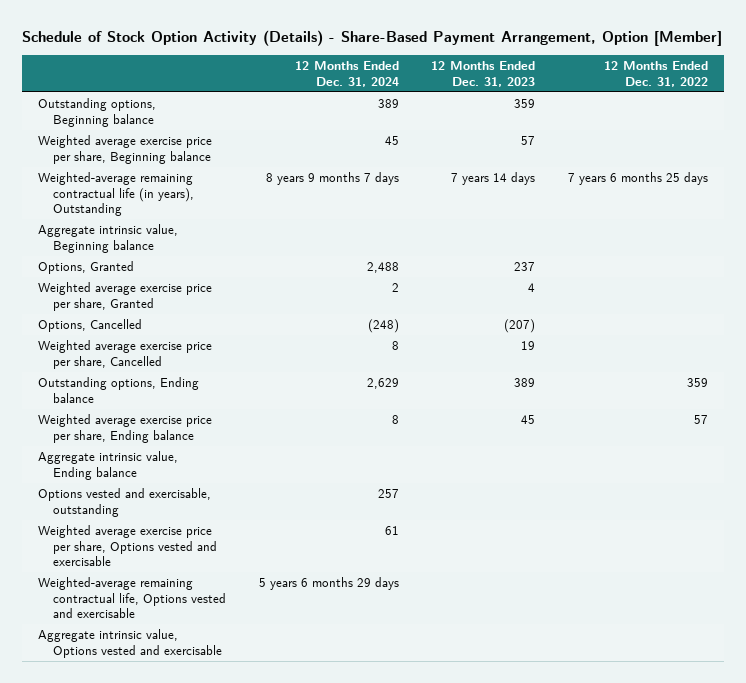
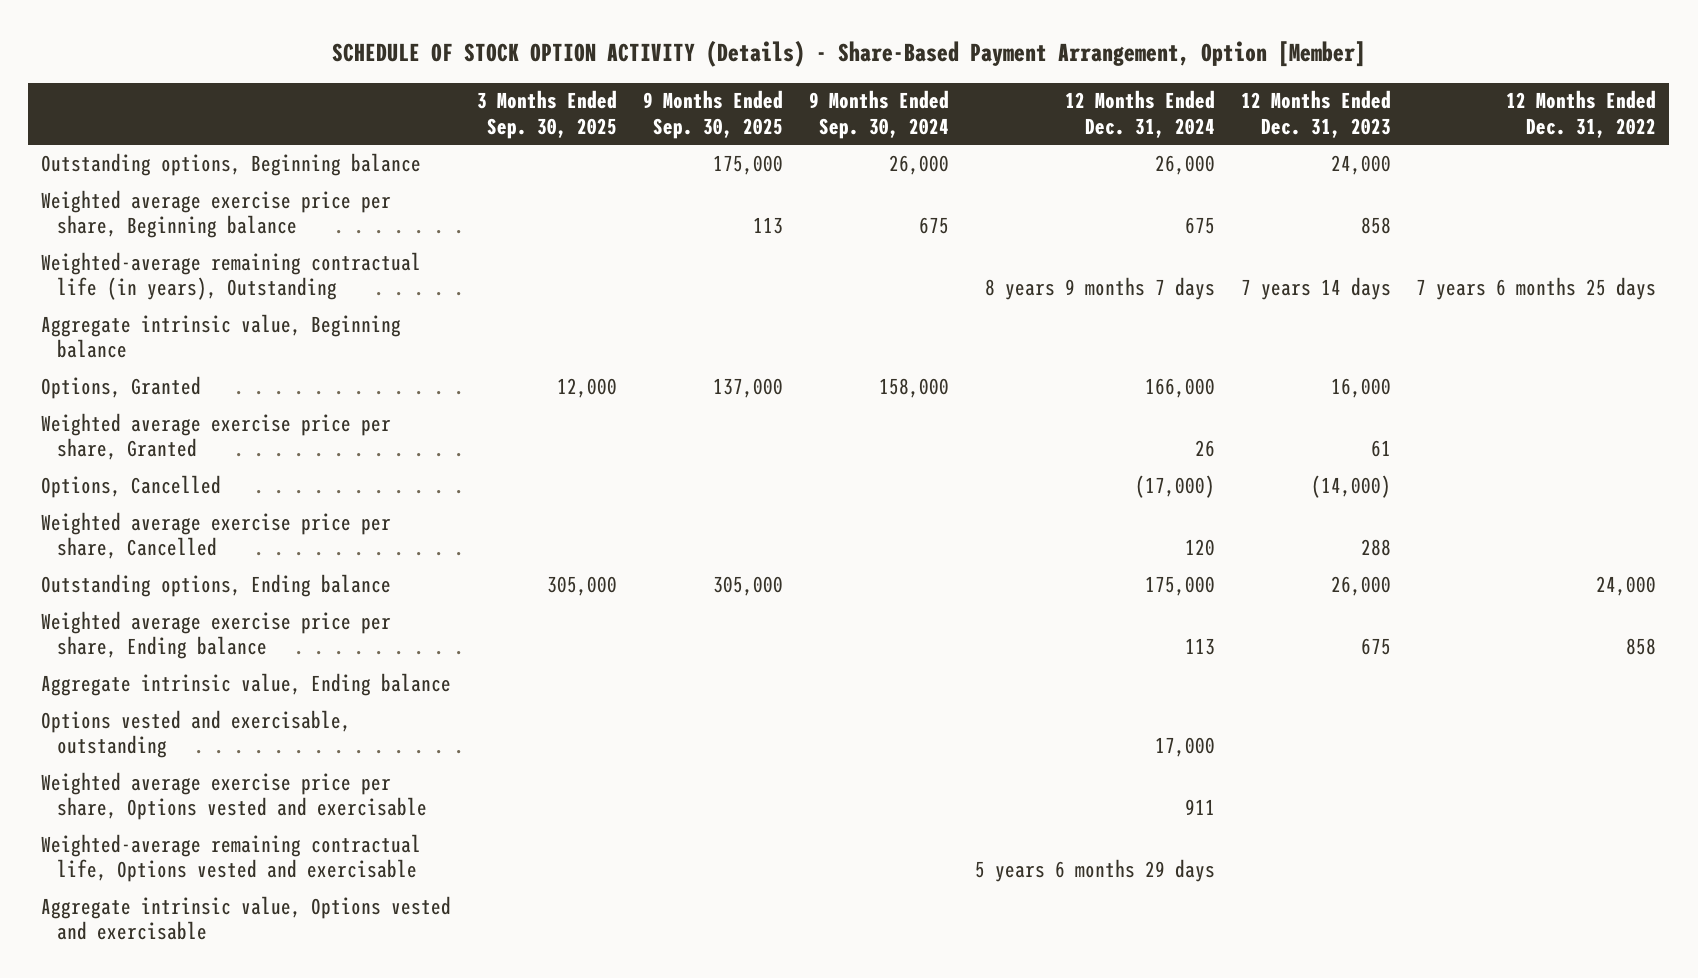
[22,30,723,47] Schedule of Stock Option Activity (Details) - Share-Based Payment Arrangement, Option [Member] -> [331,40,1366,68] SCHEDULE OF STOCK OPTION ACTIVITY (Details) - Share-Based Payment Arrangement, Option [Member]
none -> [477,90,618,139] 3 Months Ended Sep. 30, 2025
none -> [642,90,783,139] 9 Months Ended Sep. 30, 2025
none -> [808,90,949,139] 9 Months Ended Sep. 30, 2024
[377,99,399,109] 389 -> [1154,154,1215,175] 26,000
[514,99,536,109] 359 -> [1330,154,1391,175] 24,000
[384,136,399,146] 45 -> [1184,216,1215,234] 675
[521,136,536,146] 57 -> [1360,216,1391,234] 858
[366,262,399,274] 2,488 -> [1144,377,1215,398] 166,000
[514,262,536,272] 237 -> [1330,377,1391,398] 16,000
[391,283,399,293] 2 -> [1194,439,1215,457] 26
[528,283,536,293] 4 -> [1370,439,1391,457] 61
[367,319,399,334] (248) -> [1134,474,1215,498] (17,000)
[504,319,536,334] (207) -> [1310,474,1391,498] (14,000)
[391,341,399,351] 8 -> [1184,538,1215,556] 120
[521,341,536,351] 19 -> [1360,538,1391,556] 288
[366,378,399,390] 2,629 -> [1144,575,1215,596] 175,000
[514,378,536,388] 389 -> [1330,575,1391,596] 26,000
[686,378,708,388] 359 -> [1596,575,1657,596] 24,000
[391,415,399,425] 8 -> [1184,637,1215,655] 113
[521,415,536,425] 45 -> [1360,637,1391,655] 675
[693,415,708,425] 57 -> [1626,637,1657,655] 858
[377,489,399,499] 257 -> [1154,736,1215,757] 17,000
[384,526,399,536] 61 -> [1184,798,1215,815] 911

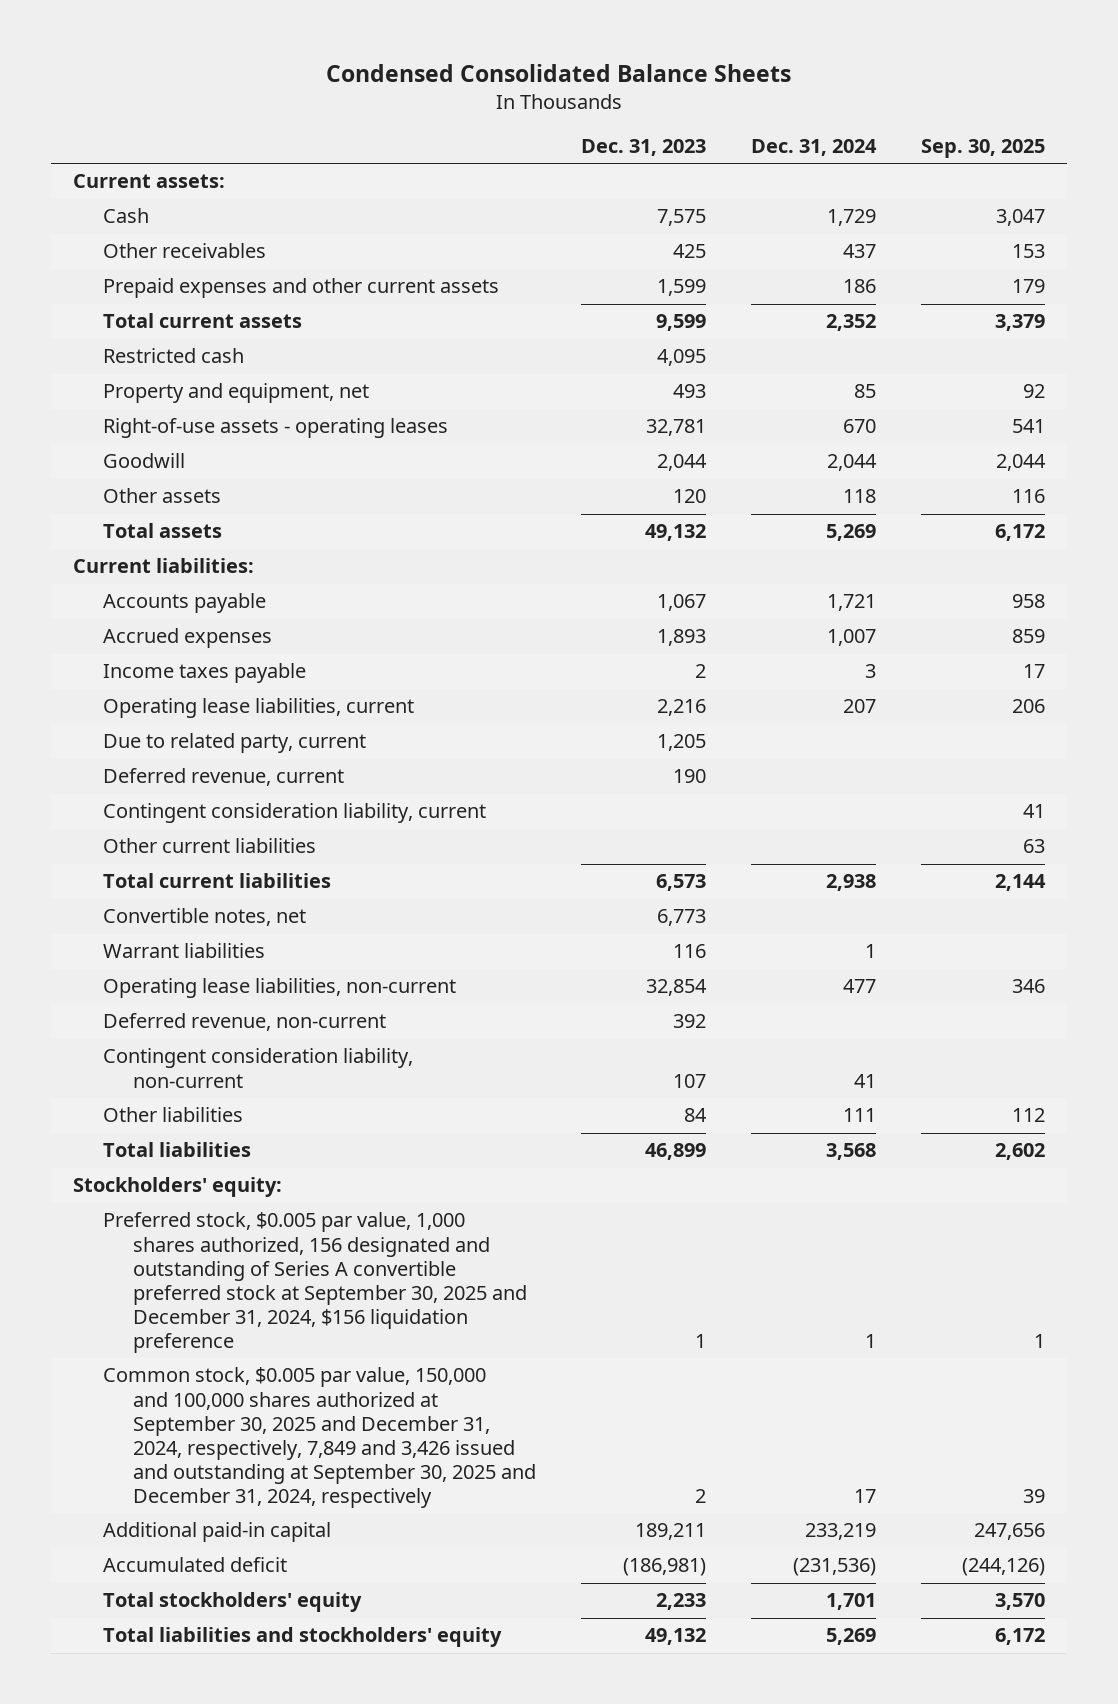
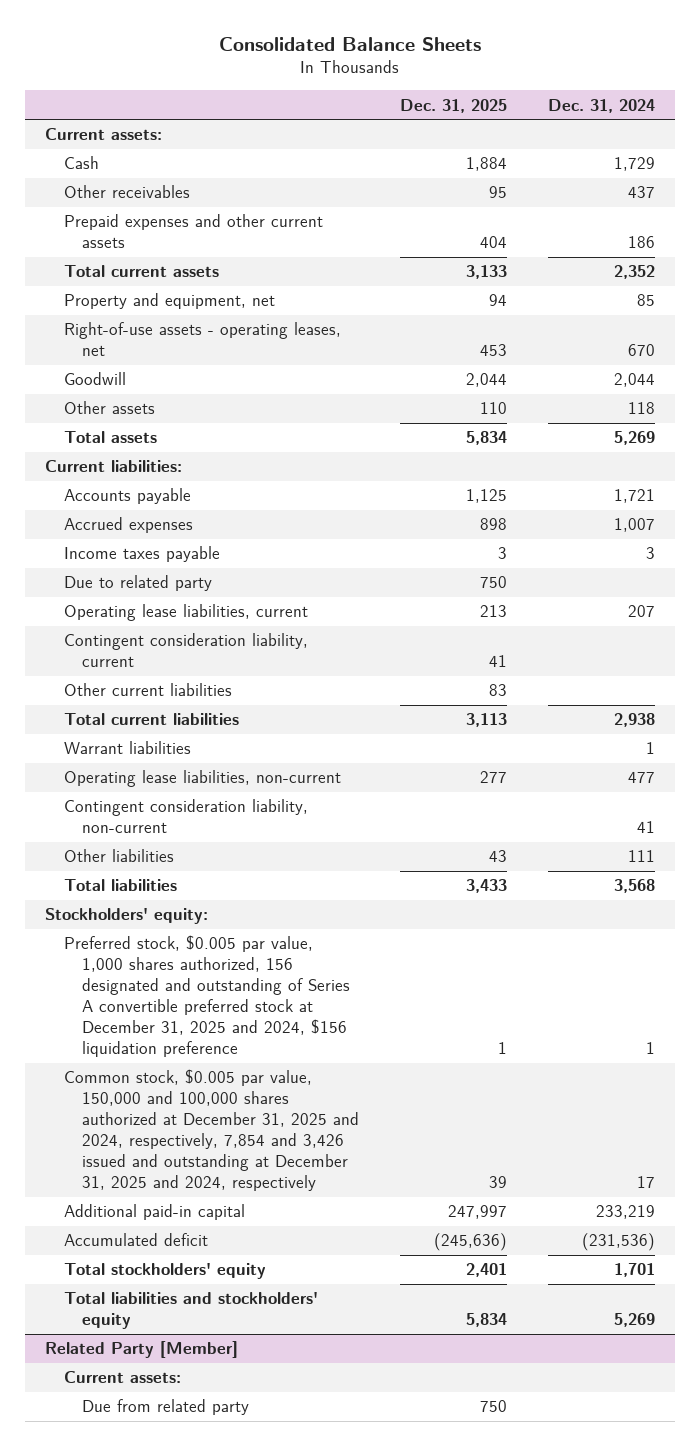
[326,63,792,82] Condensed Consolidated Balance Sheets -> [218,36,481,51] Consolidated Balance Sheets
[581,139,707,157] Dec. 31, 2023 -> none
[921,139,1046,159] Sep. 30, 2025 -> none
none -> [400,98,508,113] Dec. 31, 2025
[103,348,245,364] Restricted cash -> none
[103,418,449,439] Right-of-use assets - operating leases -> [63,322,341,357] Right-of-use assets - operating leases, net
none -> [63,575,212,592] Due to related party
[103,733,367,754] Due to related party, current -> none
[103,768,345,787] Deferred revenue, current -> none
[103,908,307,927] Convertible notes, net -> none
[103,1013,387,1032] Deferred revenue, non-current -> none
[103,1212,528,1354] Preferred stock, $0.005 par value, 1,000 shares authorized, 156 designated and outstanding of Series A convertible preferred stock at September 30, 2025 and December 31, 2024, $156 liquidation preference -> [63,935,351,1058] Preferred stock, $0.005 par value, 1,000 shares authorized, 156 designated and outstanding of Series A convertible preferred stock at December 31, 2025 and 2024, $156 liquidation preference
[103,1367,537,1509] Common stock, $0.005 par value, 150,000 and 100,000 shares authorized at September 30, 2025 and December 31, 2024, respectively, 7,849 and 3,426 issued and outstanding at September 30, 2025 and December 31, 2024, respectively -> [63,1069,360,1192] Common stock, $0.005 par value, 150,000 and 100,000 shares authorized at December 31, 2025 and 2024, respectively, 7,854 and 3,426 issued and outstanding at December 31, 2025 and 2024, respectively
none -> [45,1341,239,1359] Related Party [Member]
none -> [63,1371,181,1384] Current assets:
none -> [82,1399,250,1416] Due from related party

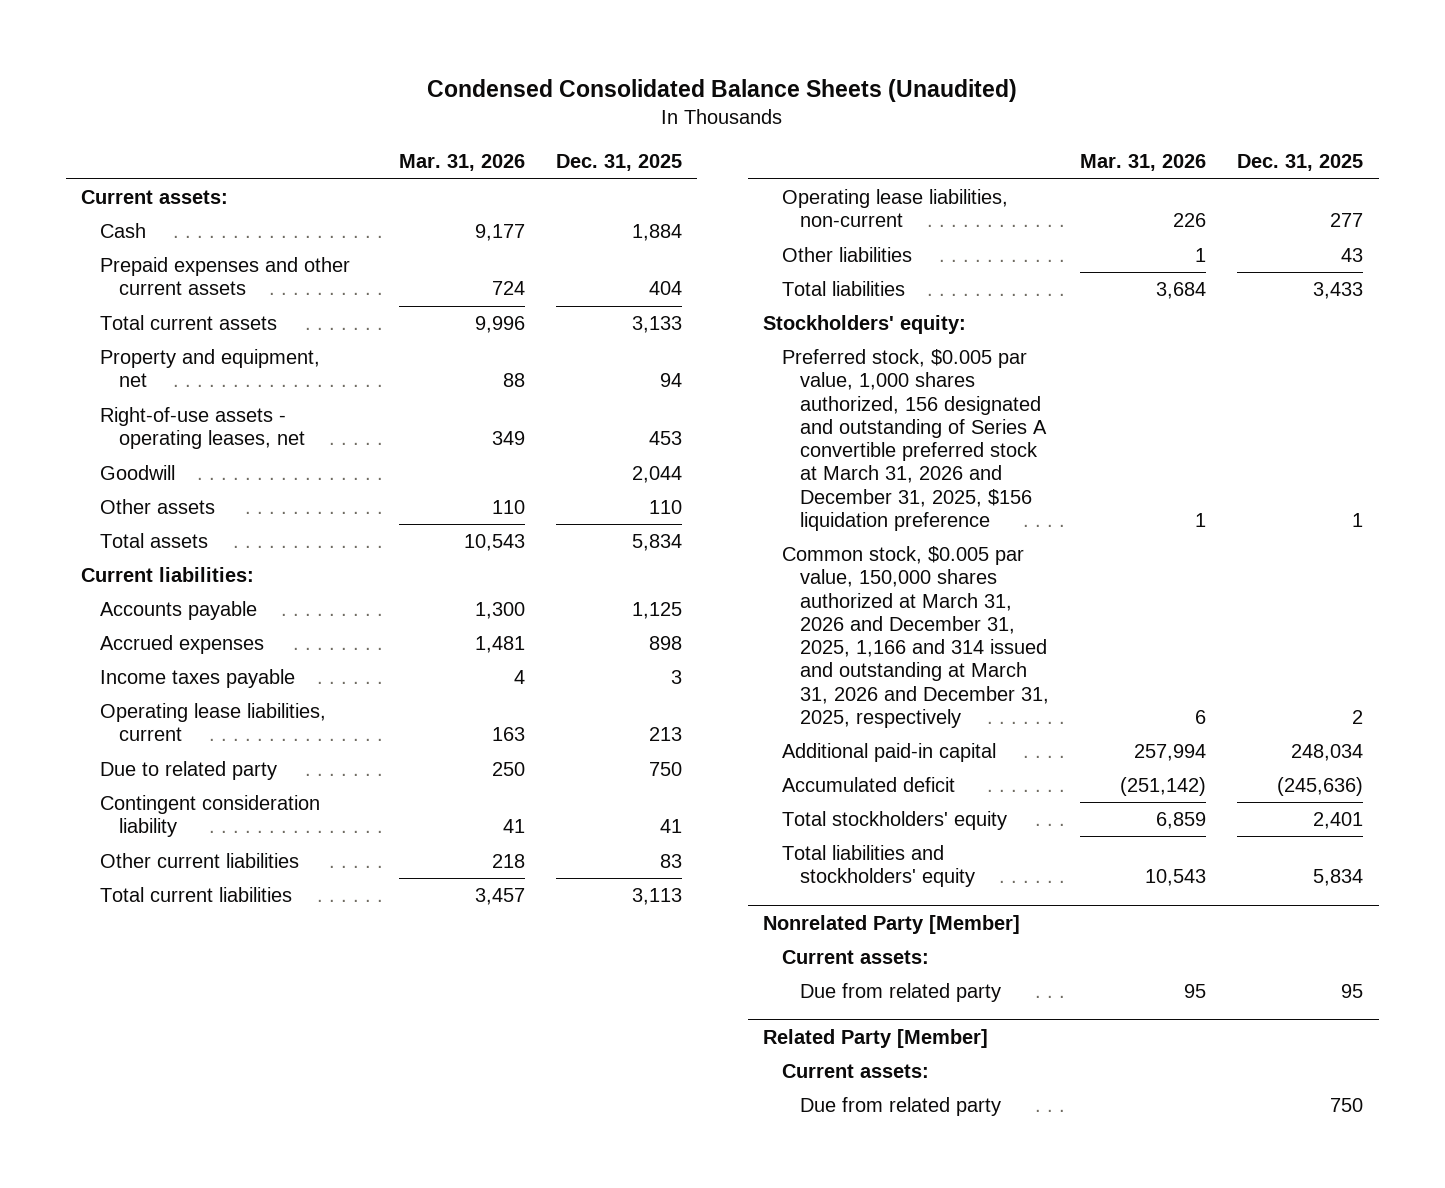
[218,36,481,51] Consolidated Balance Sheets -> [427,78,1018,102] Condensed Consolidated Balance Sheets (Unaudited)
[547,98,655,113] Dec. 31, 2024 -> none
none -> [398,154,525,172] Mar. 31, 2026
[63,185,190,199] Other receivables -> none
[63,575,212,592] Due to related party -> [99,761,277,781] Due to related party
[63,633,308,668] Contingent consideration liability, current -> [99,795,320,838] Contingent consideration liability
[63,741,191,755] Warrant liabilities -> none
[63,799,308,834] Contingent consideration liability, non-current -> none
[63,935,351,1058] Preferred stock, $0.005 par value, 1,000 shares authorized, 156 designated and outstanding of Series A convertible preferred stock at December 31, 2025 and 2024, $156 liquidation preference -> [781,349,1048,531] Preferred stock, $0.005 par value, 1,000 shares authorized, 156 designated and outstanding of Series A convertible preferred stock at March 31, 2026 and December 31, 2025, $156 liquidation preference
[63,1069,360,1192] Common stock, $0.005 par value, 150,000 and 100,000 shares authorized at December 31, 2025 and 2024, respectively, 7,854 and 3,426 issued and outstanding at December 31, 2025 and 2024, respectively -> [781,546,1050,728] Common stock, $0.005 par value, 150,000 shares authorized at March 31, 2026 and December 31, 2025, 1,166 and 314 issued and outstanding at March 31, 2026 and December 31, 2025, respectively
[489,1176,508,1189] 39 -> [1352,709,1364,724] 2
[448,1205,508,1220] 247,997 -> [1291,744,1364,762] 248,034
none -> [763,914,1021,934] Nonrelated Party [Member]
none -> [781,950,929,965] Current assets:
none -> [800,983,1002,1003] Due from related party

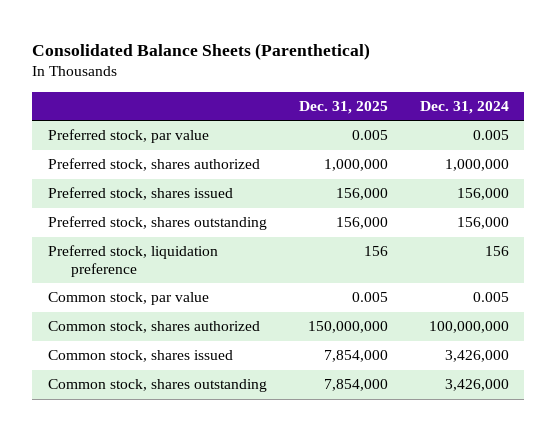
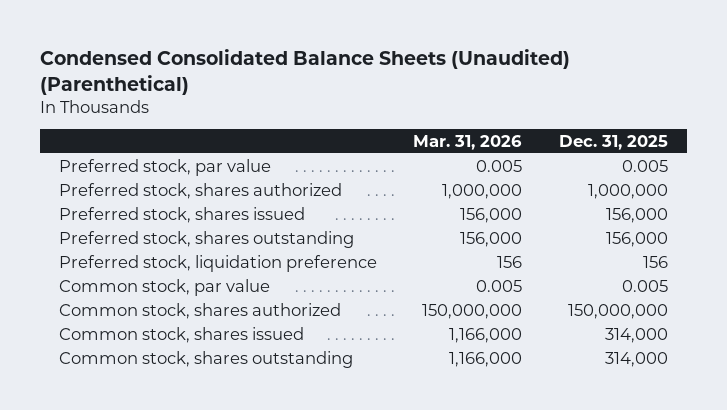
[31,42,370,60] Consolidated Balance Sheets (Parenthetical) -> [40,49,571,95] Condensed Consolidated Balance Sheets (Unaudited) (Parenthetical)
[419,101,509,115] Dec. 31, 2024 -> none
none -> [413,134,523,150] Mar. 31, 2026
[323,350,388,363] 7,854,000 -> [605,327,669,343] 314,000
[323,379,388,392] 7,854,000 -> [605,351,669,367] 314,000

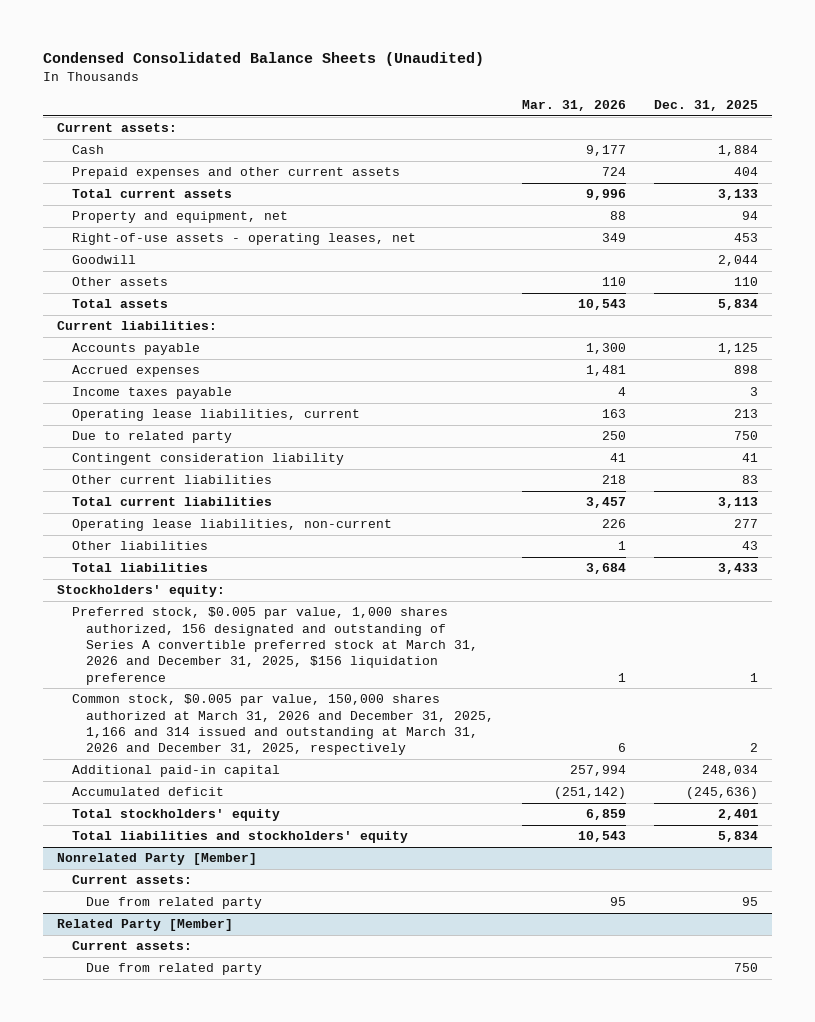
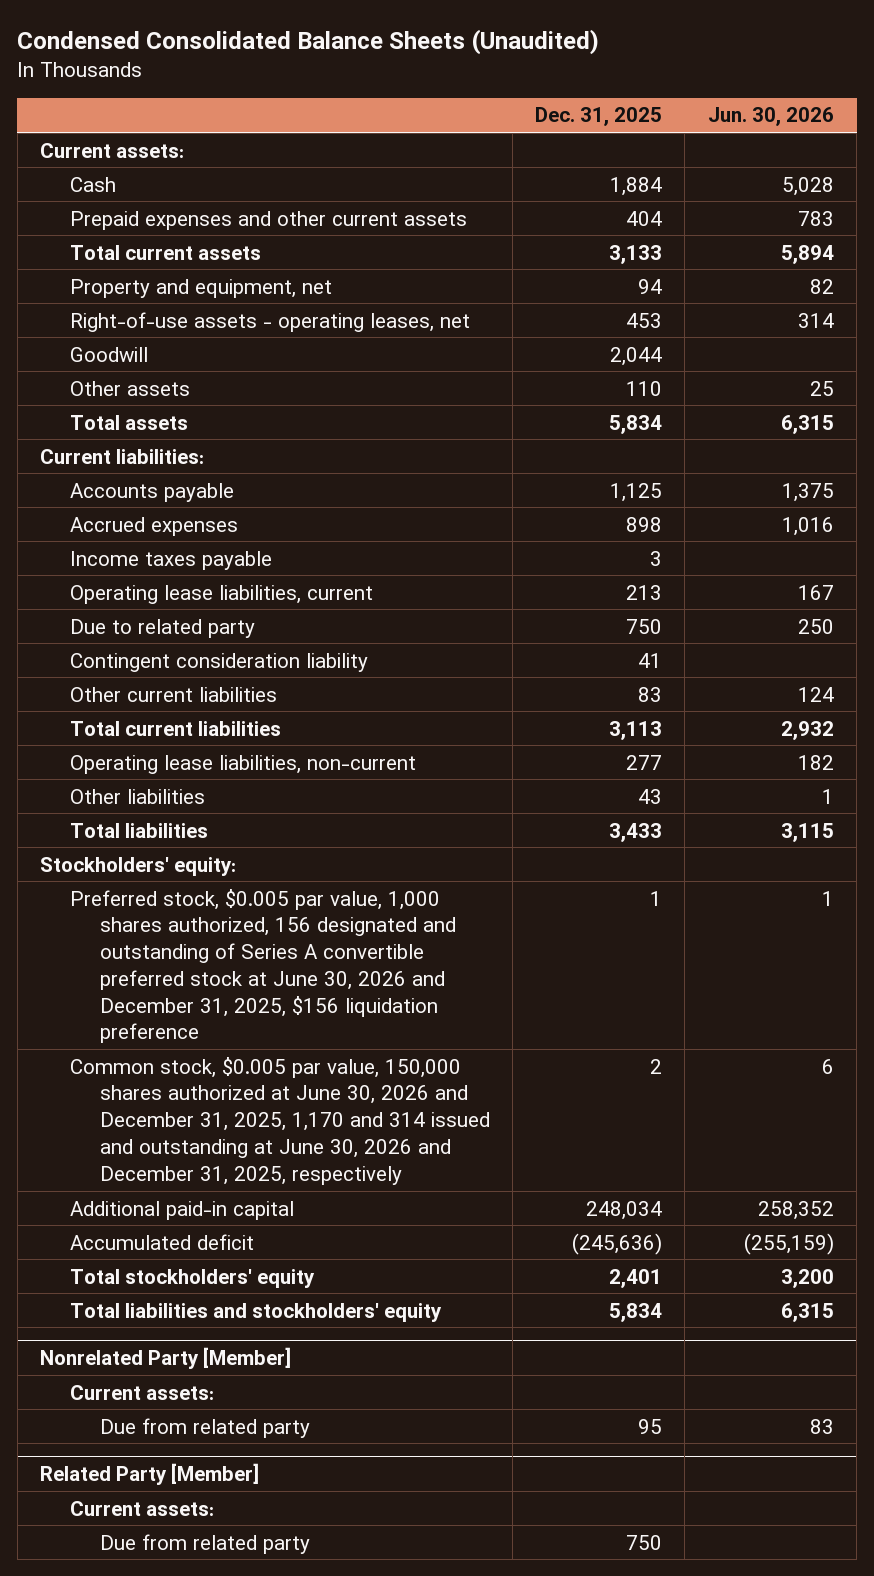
[522,100,627,112] Mar. 31, 2026 -> none
none -> [707,107,834,127] Jun. 30, 2026
[71,607,479,685] Preferred stock, $0.005 par value, 1,000 shares authorized, 156 designated and outstanding of Series A convertible preferred stock at March 31, 2026 and December 31, 2025, $156 liquidation preference -> [69,888,456,1044] Preferred stock, $0.005 par value, 1,000 shares authorized, 156 designated and outstanding of Series A convertible preferred stock at June 30, 2026 and December 31, 2025, $156 liquidation preference
[71,694,495,756] Common stock, $0.005 par value, 150,000 shares authorized at March 31, 2026 and December 31, 2025, 1,166 and 314 issued and outstanding at March 31, 2026 and December 31, 2025, respectively -> [69,1056,490,1185] Common stock, $0.005 par value, 150,000 shares authorized at June 30, 2026 and December 31, 2025, 1,170 and 314 issued and outstanding at June 30, 2026 and December 31, 2025, respectively

